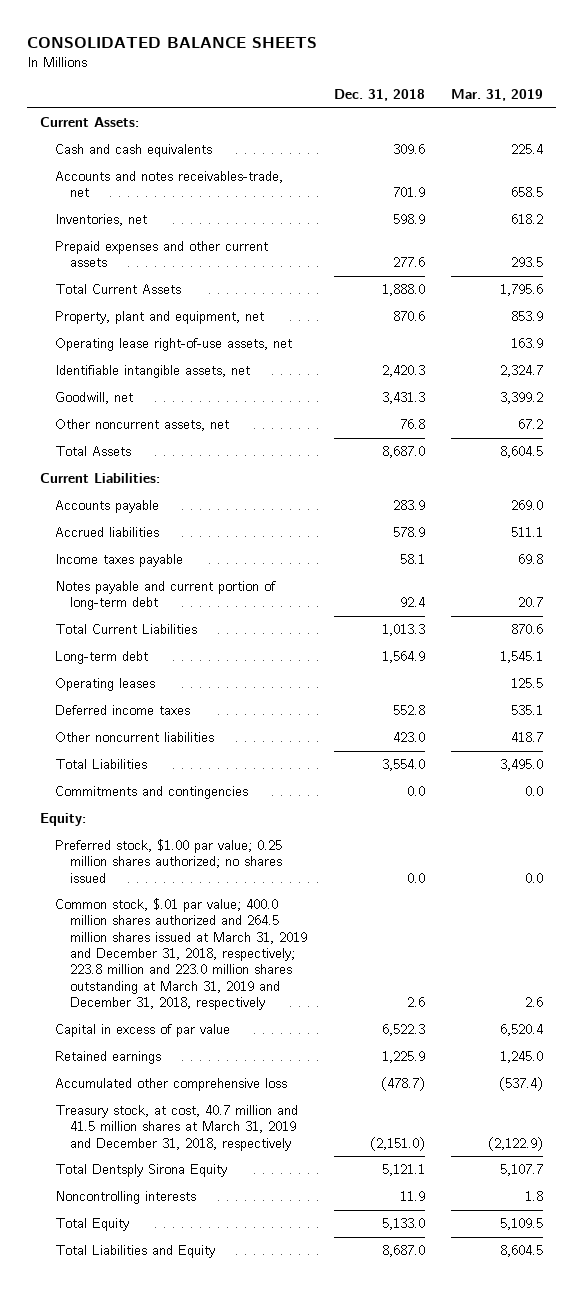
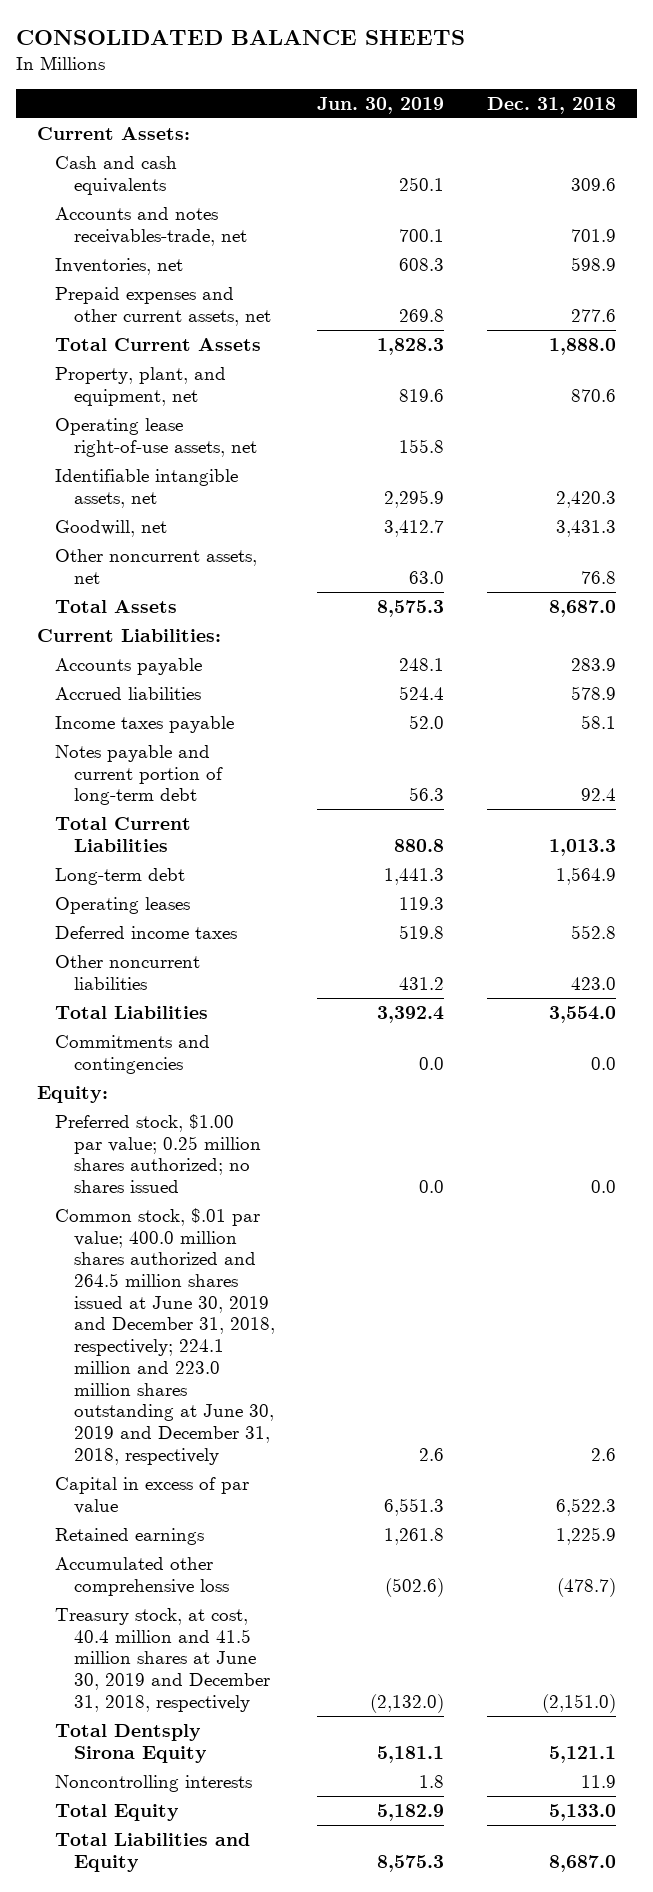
[451,89,544,102] Mar. 31, 2019 -> none
none -> [317,96,445,114] Jun. 30, 2019
[54,241,268,268] Prepaid expenses and other current assets -> [55,286,271,326] Prepaid expenses and other current assets, net
[54,311,264,325] Property, plant and equipment, net -> [55,366,227,406] Property, plant, and equipment, net
[54,898,307,1011] Common stock, $.01 par value; 400.0 million shares authorized and 264.5 million shares issued at March 31, 2019 and December 31, 2018, respectively; 223.8 million and 223.0 million shares outstanding at March 31, 2019 and December 31, 2018, respectively -> [55,1207,275,1465] Common stock, $.01 par value; 400.0 million shares authorized and 264.5 million shares issued at June 30, 2019 and December 31, 2018, respectively; 224.1 million and 223.0 million shares outstanding at June 30, 2019 and December 31, 2018, respectively
[54,1105,298,1151] Treasury stock, at cost, 40.7 million and 41.5 million shares at March 31, 2019 and December 31, 2018, respectively -> [55,1607,270,1712] Treasury stock, at cost, 40.4 million and 41.5 million shares at June 30, 2019 and December 31, 2018, respectively

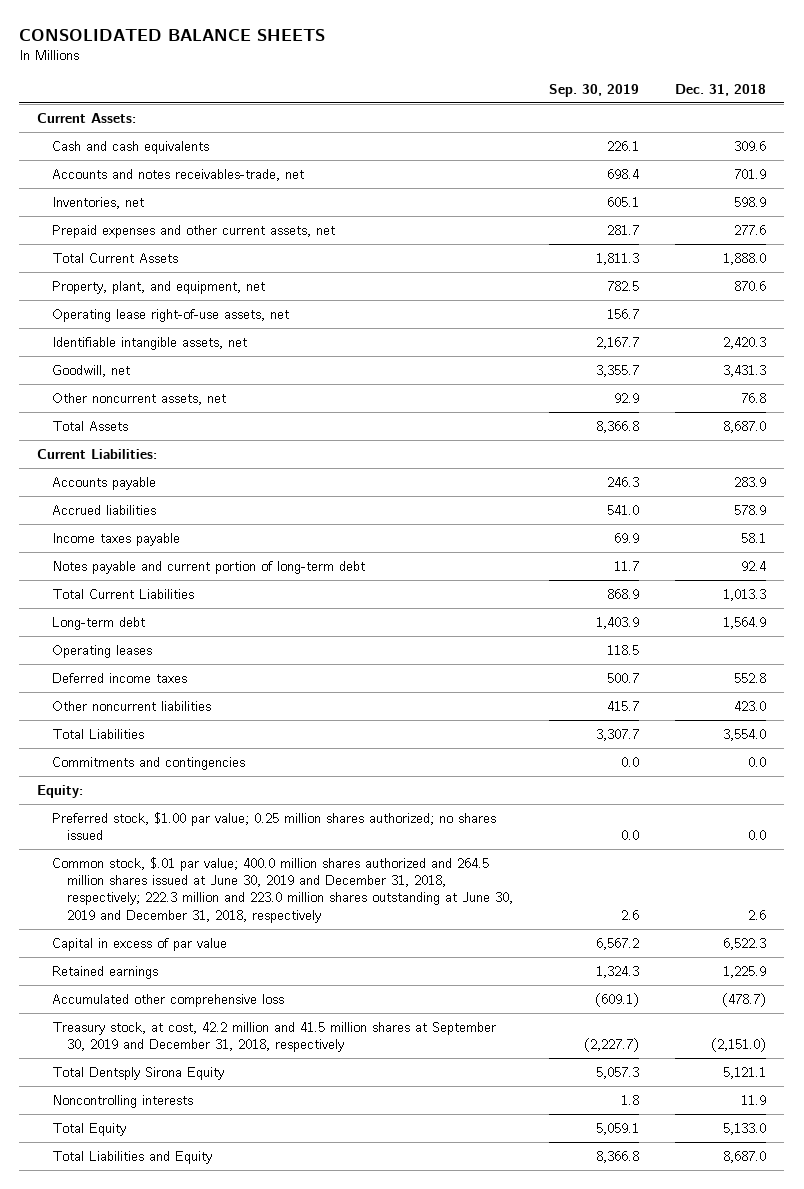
[317,96,445,114] Jun. 30, 2019 -> none
none -> [549,83,640,97] Sep. 30, 2019
[55,1207,275,1465] Common stock, $.01 par value; 400.0 million shares authorized and 264.5 million shares issued at June 30, 2019 and December 31, 2018, respectively; 224.1 million and 223.0 million shares outstanding at June 30, 2019 and December 31, 2018, respectively -> [52,856,514,923] Common stock, $.01 par value; 400.0 million shares authorized and 264.5 million shares issued at June 30, 2019 and December 31, 2018, respectively; 222.3 million and 223.0 million shares outstanding at June 30, 2019 and December 31, 2018, respectively
[55,1607,270,1712] Treasury stock, at cost, 40.4 million and 41.5 million shares at June 30, 2019 and December 31, 2018, respectively -> [52,1021,497,1053] Treasury stock, at cost, 42.2 million and 41.5 million shares at September 30, 2019 and December 31, 2018, respectively

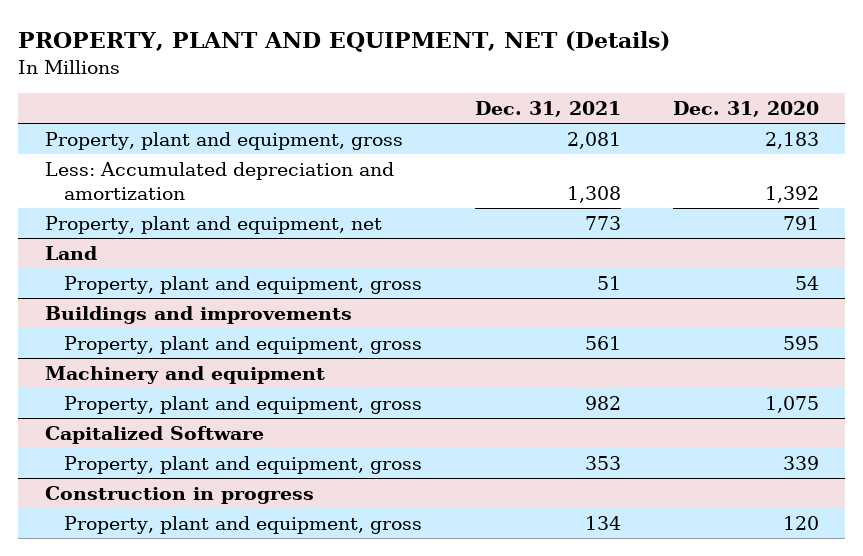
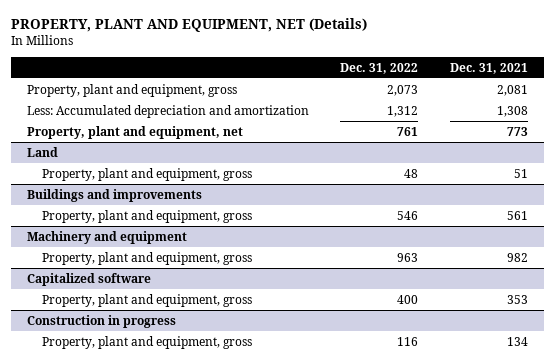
[672,101,819,118] Dec. 31, 2020 -> none
none -> [340,62,419,74] Dec. 31, 2022
[44,425,264,444] Capitalized Software -> [26,272,151,286] Capitalized software

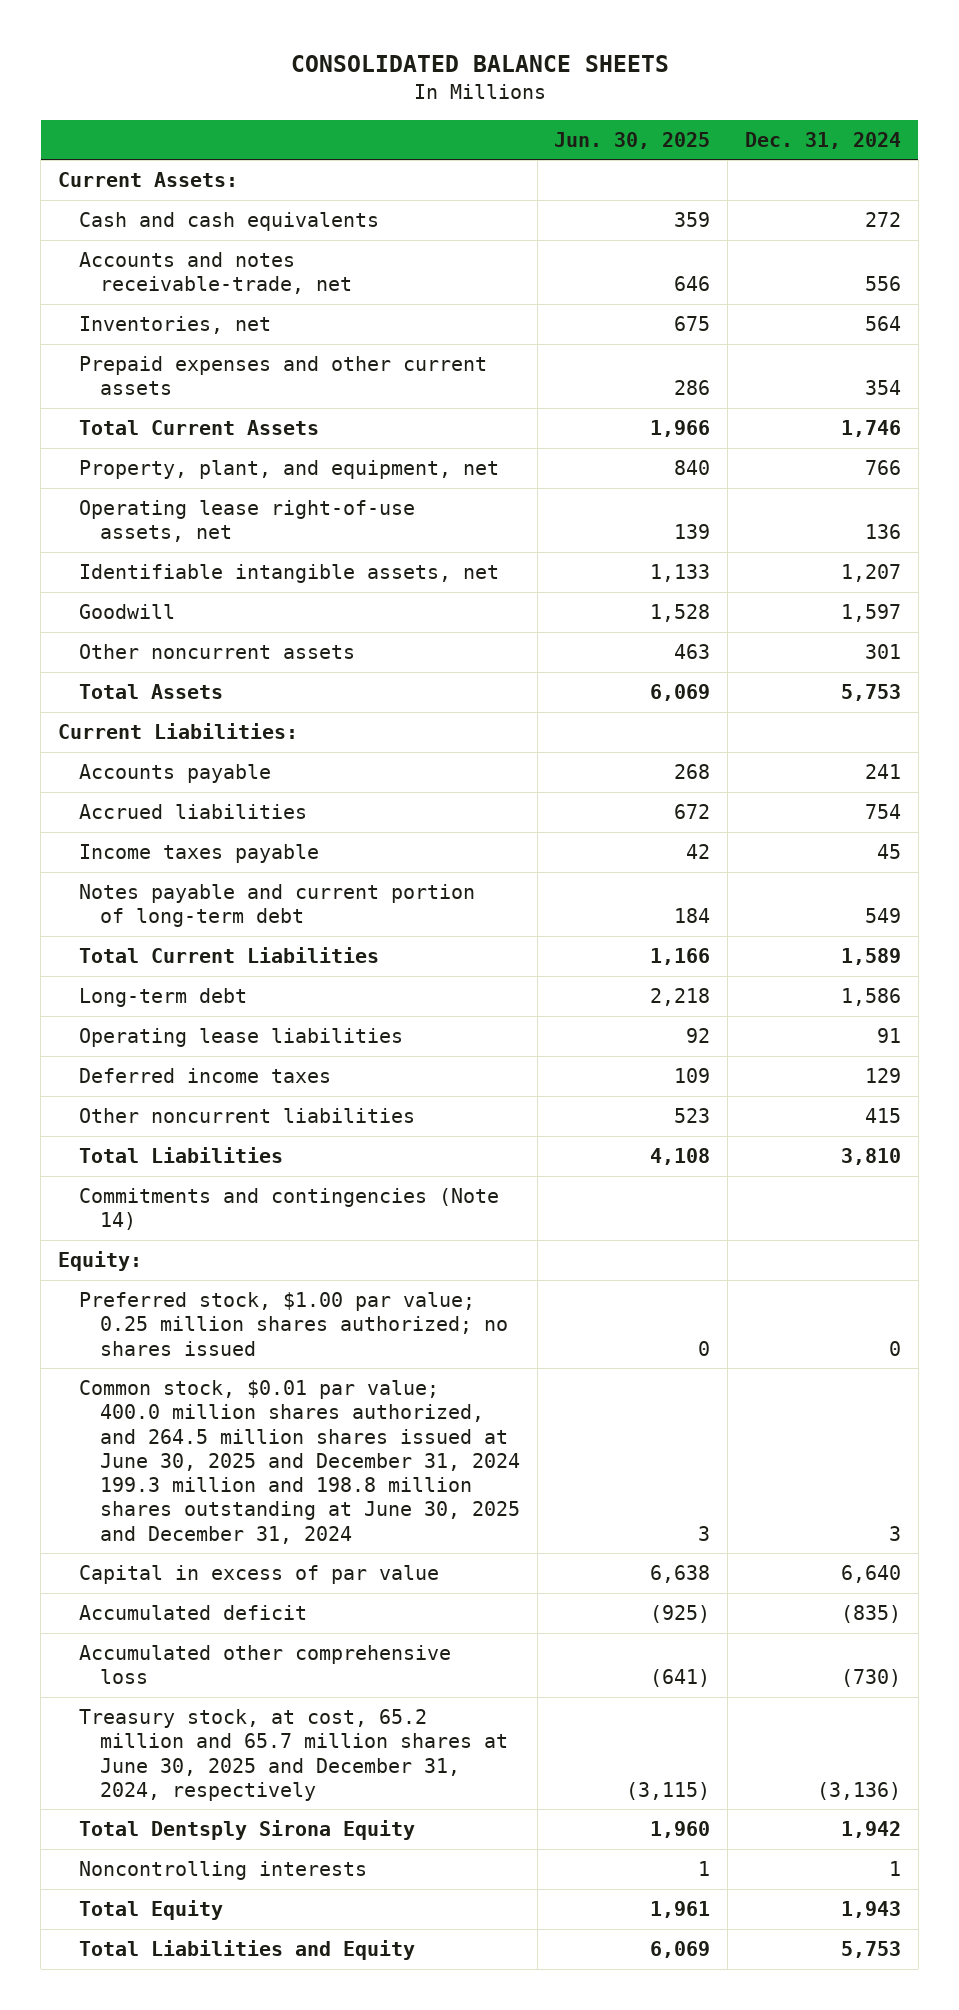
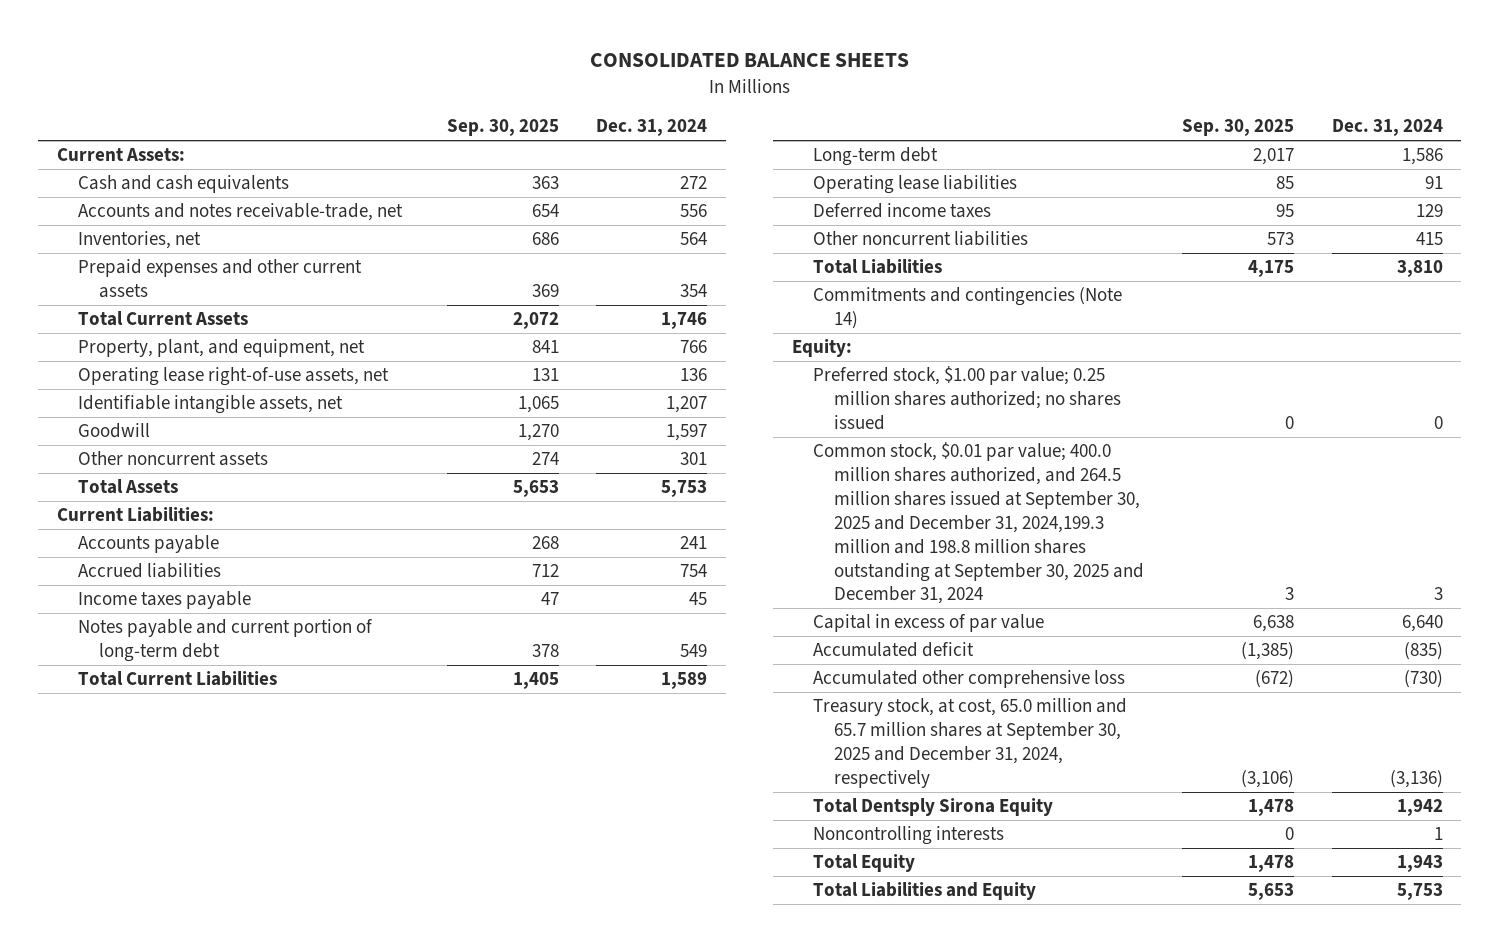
[554,131,711,149] Jun. 30, 2025 -> none
none -> [446,119,559,137] Sep. 30, 2025
[79,1380,520,1544] Common stock, $0.01 par value; 400.0 million shares authorized, and 264.5 million shares issued at June 30, 2025 and December 31, 2024 199.3 million and 198.8 million shares outstanding at June 30, 2025 and December 31, 2024 -> [813,442,1145,605] Common stock, $0.01 par value; 400.0 million shares authorized, and 264.5 million shares issued at September 30, 2025 and December 31, 2024,199.3 million and 198.8 million shares outstanding at September 30, 2025 and December 31, 2024
[79,1709,508,1801] Treasury stock, at cost, 65.2 million and 65.7 million shares at June 30, 2025 and December 31, 2024, respectively -> [813,698,1128,788] Treasury stock, at cost, 65.0 million and 65.7 million shares at September 30, 2025 and December 31, 2024, respectively

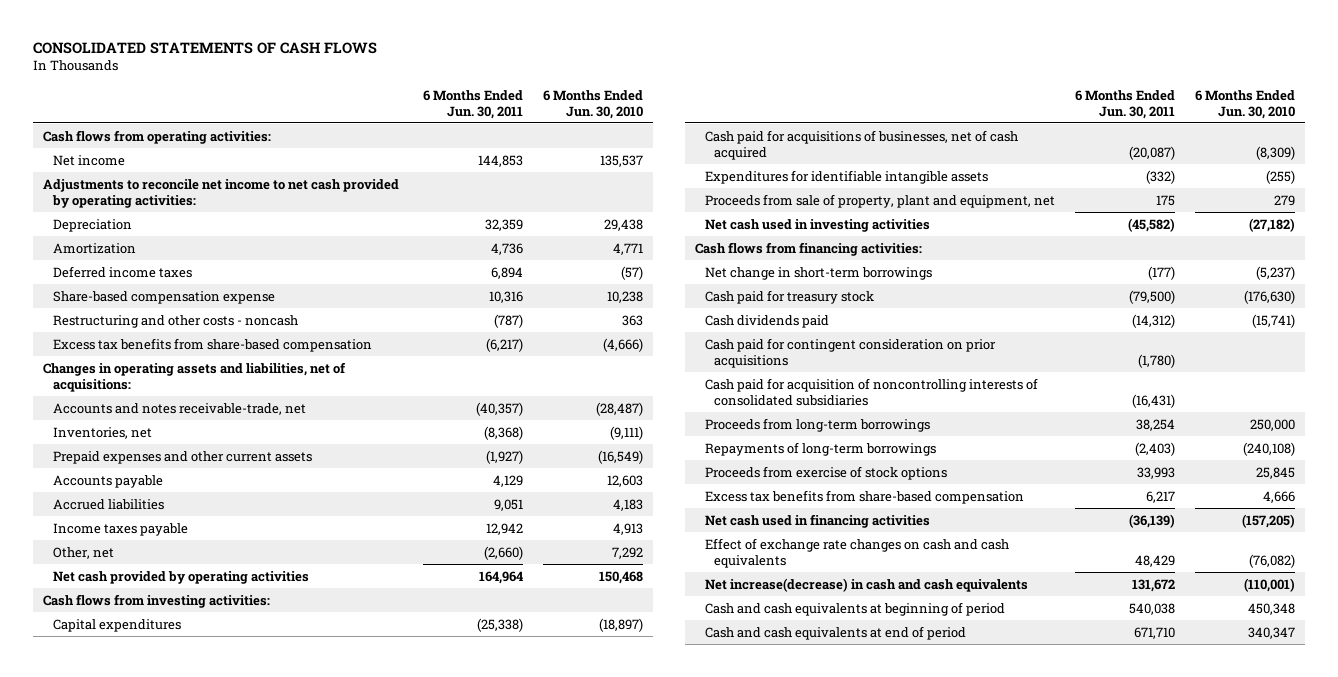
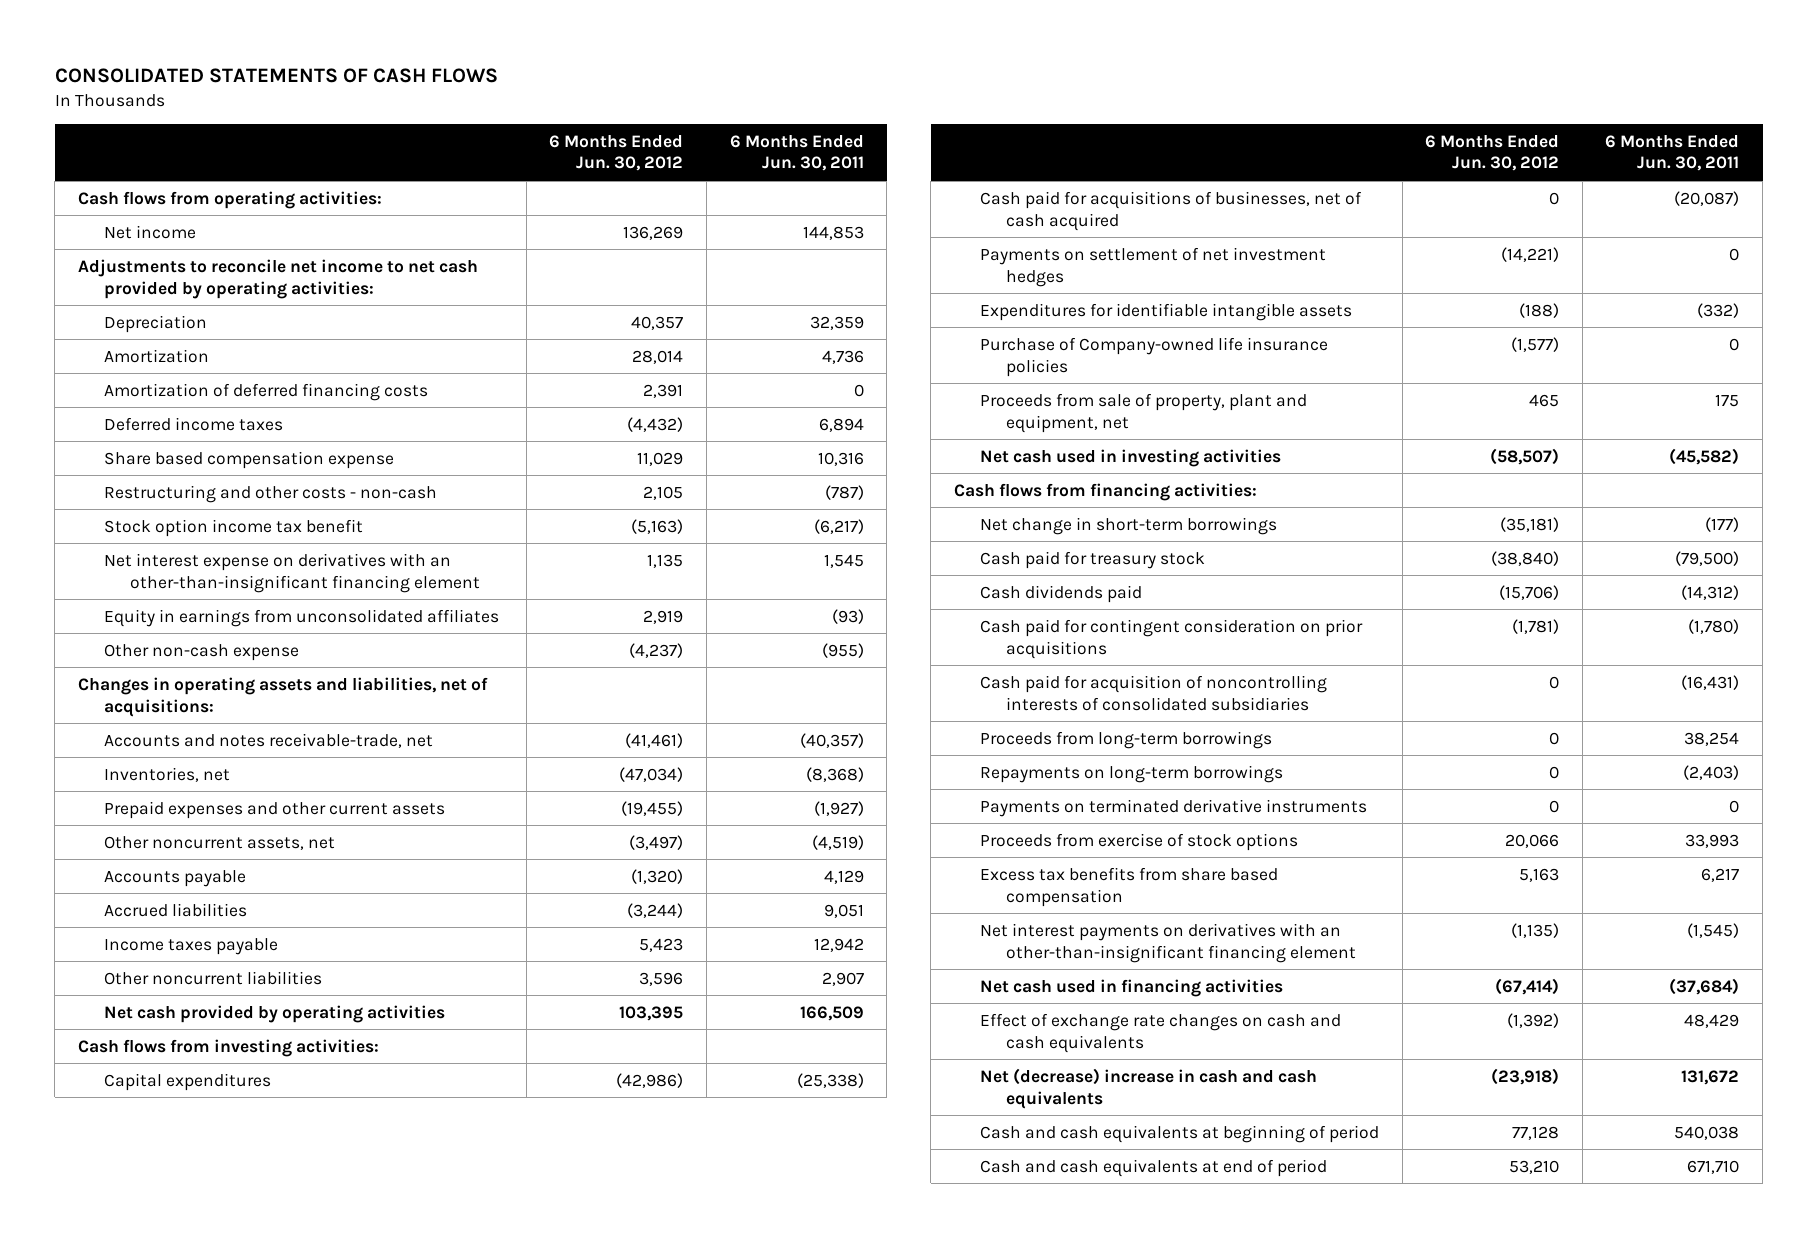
[542,89,643,119] 6 Months Ended Jun. 30, 2010 -> none
none -> [549,134,684,172] 6 Months Ended Jun. 30, 2012
none -> [104,382,429,401] Amortization of deferred financing costs
[52,290,275,304] Share-based compensation expense -> [104,450,395,469] Share based compensation expense
[52,314,298,328] Restructuring and other costs - noncash -> [104,484,438,503] Restructuring and other costs - non-cash
[52,337,372,352] Excess tax benefits from share-based compensation -> [104,518,364,537] Stock option income tax benefit
none -> [104,552,481,593] Net interest expense on derivatives with an other-than-insignificant financing element
none -> [104,608,500,627] Equity in earnings from unconsolidated affiliates
none -> [104,643,300,661] Other non-cash expense
none -> [104,835,336,850] Other noncurrent assets, net
[52,546,114,559] Other, net -> none
none -> [104,970,323,985] Other noncurrent liabilities
[478,570,523,584] 164,964 -> [799,1005,864,1021] 166,509
none -> [979,246,1326,287] Payments on settlement of net investment hedges
none -> [979,336,1328,377] Purchase of Company-owned life insurance policies
[704,441,936,456] Repayments of long-term borrowings -> [979,764,1283,783] Repayments on long-term borrowings
none -> [979,798,1367,817] Payments on terminated derivative instruments
[704,489,1024,504] Excess tax benefits from share-based compensation -> [979,866,1278,907] Excess tax benefits from share based compensation
none -> [979,922,1357,963] Net interest payments on derivatives with an other-than-insignificant financing element
[1128,513,1175,528] (36,139) -> [1669,977,1740,995] (37,684)
[704,577,1028,592] Net increase(decrease) in cash and cash equivalents -> [979,1067,1317,1109] Net (decrease) increase in cash and cash equivalents

